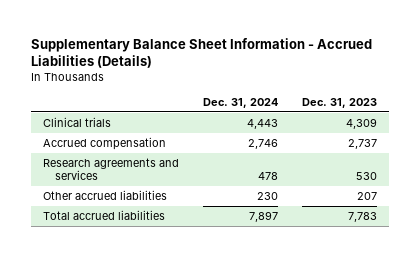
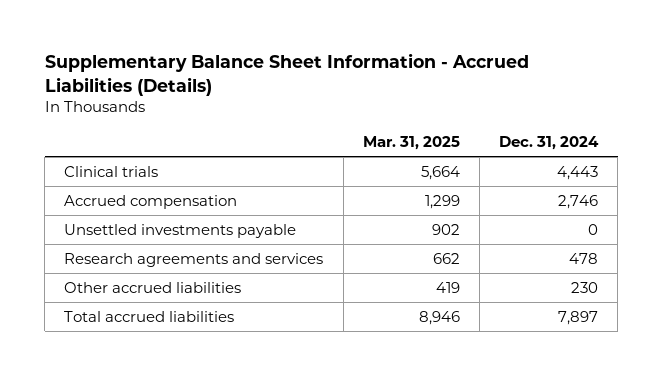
[301,98,377,109] Dec. 31, 2023 -> none
none -> [362,136,460,151] Mar. 31, 2025
none -> [64,223,297,238] Unsettled investments payable

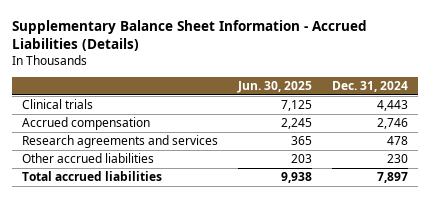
[362,136,460,151] Mar. 31, 2025 -> none
none -> [237,81,313,94] Jun. 30, 2025
[64,223,297,238] Unsettled investments payable -> none

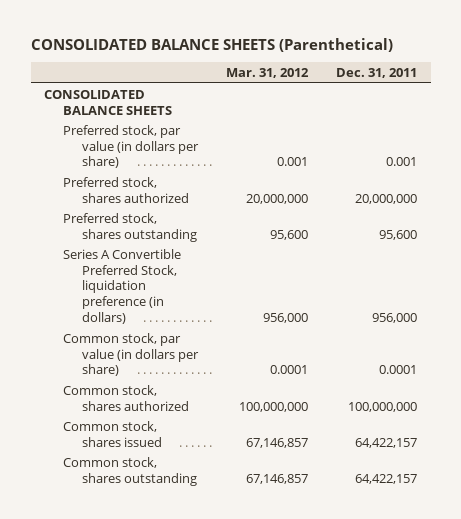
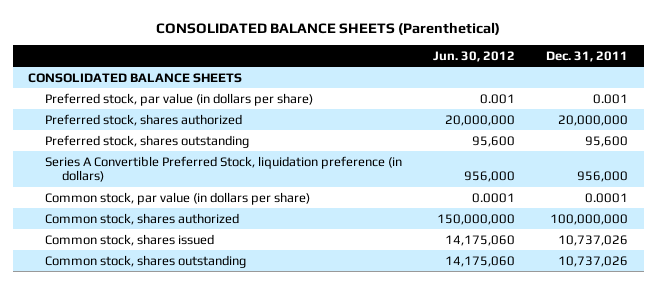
[226,68,310,79] Mar. 31, 2012 -> none
none -> [433,50,516,62] Jun. 30, 2012
[354,437,417,448] 64,422,157 -> [558,234,629,246] 10,737,026
[354,473,417,484] 64,422,157 -> [558,255,629,267] 10,737,026

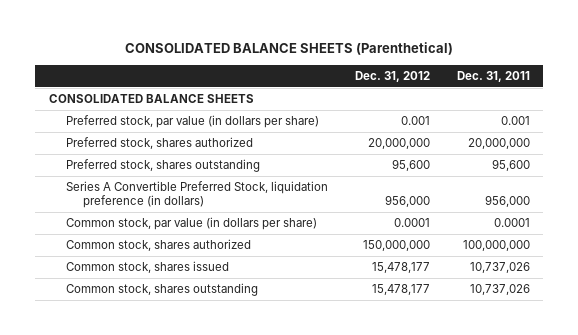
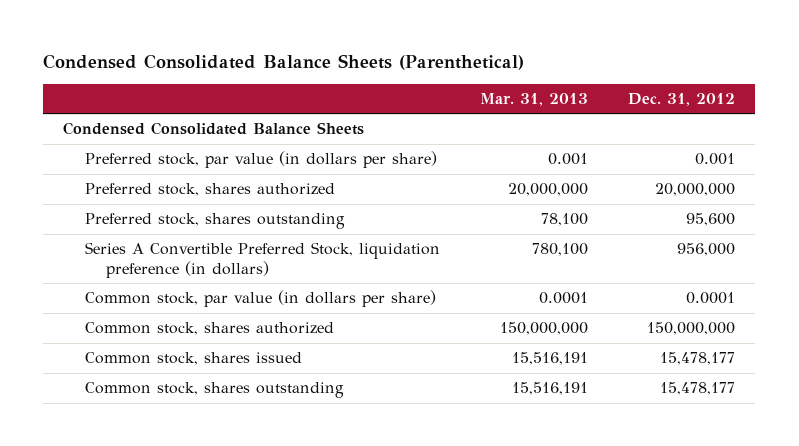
[125,42,454,56] CONSOLIDATED BALANCE SHEETS (Parenthetical) -> [43,54,525,71] Condensed Consolidated Balance Sheets (Parenthetical)
[456,70,530,82] Dec. 31, 2011 -> none
none -> [479,93,588,107] Mar. 31, 2013
[48,94,254,104] CONSOLIDATED BALANCE SHEETS -> [63,122,365,136] Condensed Consolidated Balance Sheets

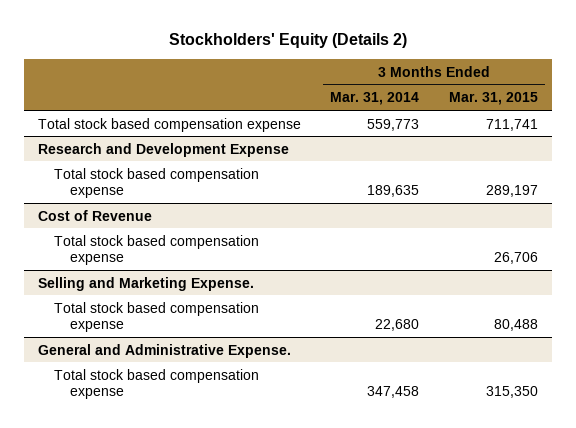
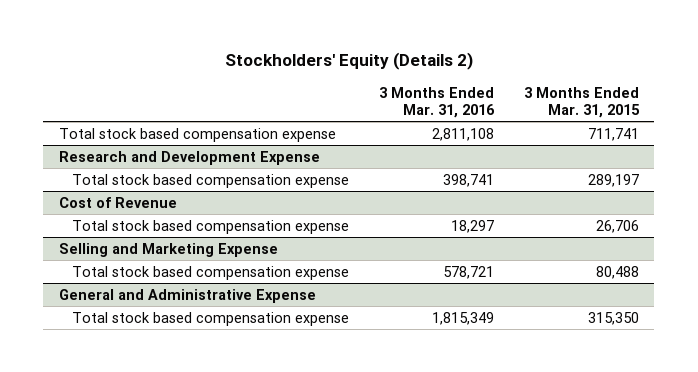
[330,92,420,106] Mar. 31, 2014 -> none
none -> [379,86,496,118] 3 Months Ended Mar. 31, 2016
[38,276,255,291] Selling and Marketing Expense. -> [58,242,278,257] Selling and Marketing Expense
[38,343,292,358] General and Administrative Expense. -> [58,288,316,303] General and Administrative Expense

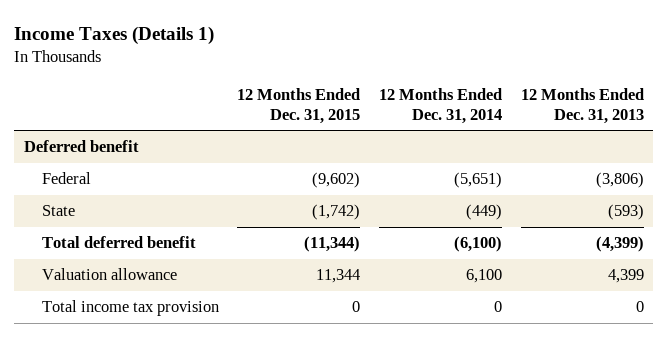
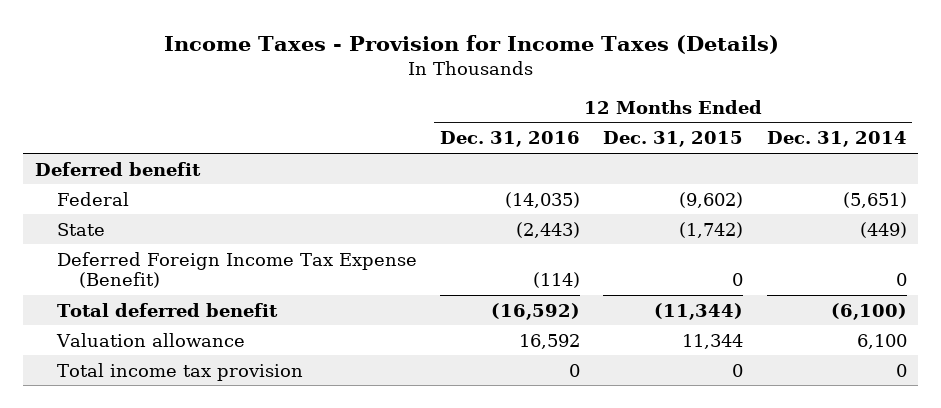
[14,25,215,45] Income Taxes (Details 1) -> [163,34,779,54] Income Taxes - Provision for Income Taxes (Details)
[520,87,644,124] 12 Months Ended Dec. 31, 2013 -> none
none -> [440,131,581,148] Dec. 31, 2016
none -> [56,251,417,289] Deferred Foreign Income Tax Expense (Benefit)

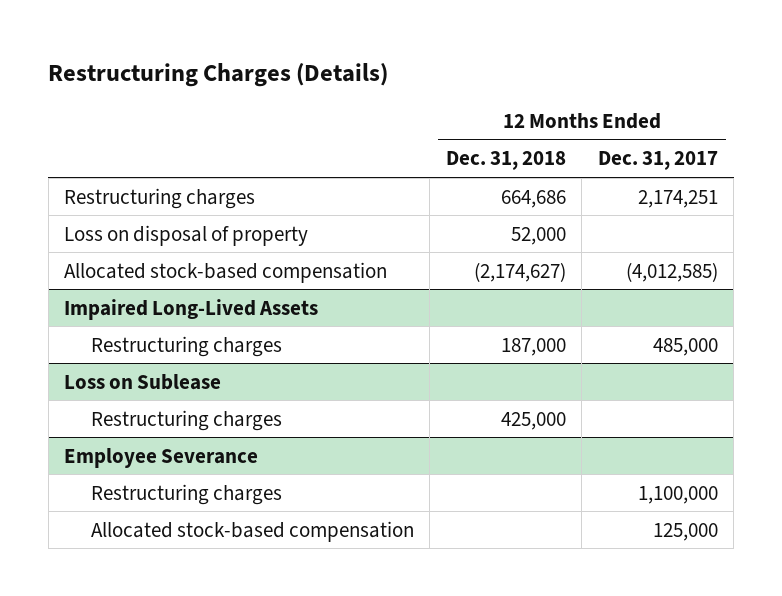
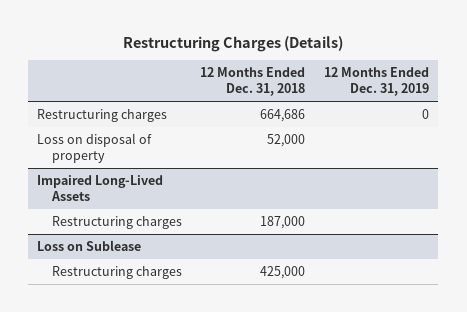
[597,151,718,171] Dec. 31, 2017 -> none
none -> [324,67,430,97] 12 Months Ended Dec. 31, 2019
[64,261,388,283] Allocated stock-based compensation -> none
[64,447,259,468] Employee Severance -> none
[90,483,282,505] Restructuring charges -> none
[90,520,414,542] Allocated stock-based compensation -> none

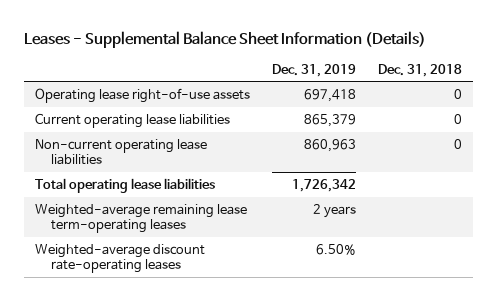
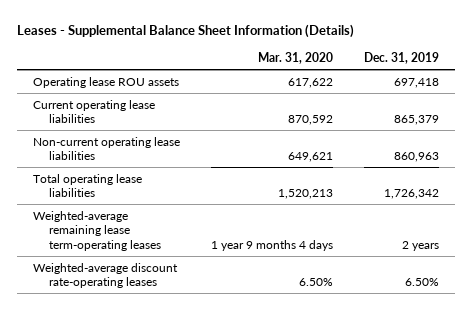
[377,63,462,77] Dec. 31, 2018 -> none
none -> [257,51,333,64] Mar. 31, 2020
[34,87,250,103] Operating lease right-of-use assets -> [32,76,179,88] Operating lease ROU assets

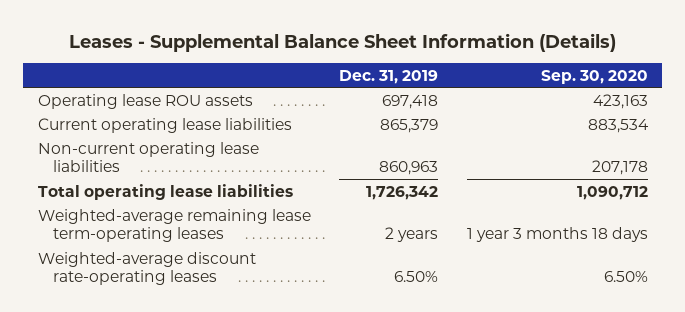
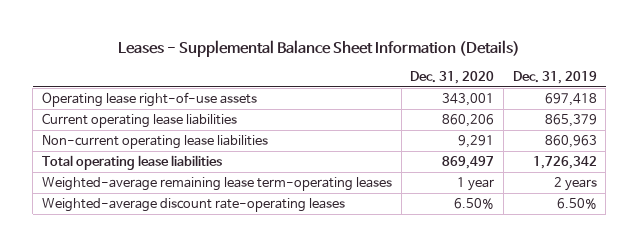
[540,69,648,84] Sep. 30, 2020 -> none
none -> [410,70,495,84] Dec. 31, 2020
[37,93,253,109] Operating lease ROU assets -> [41,92,257,108] Operating lease right-of-use assets

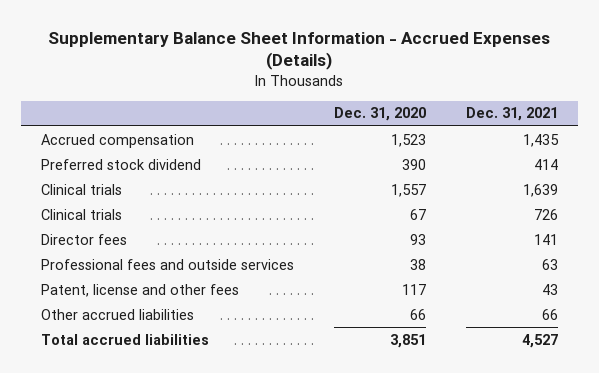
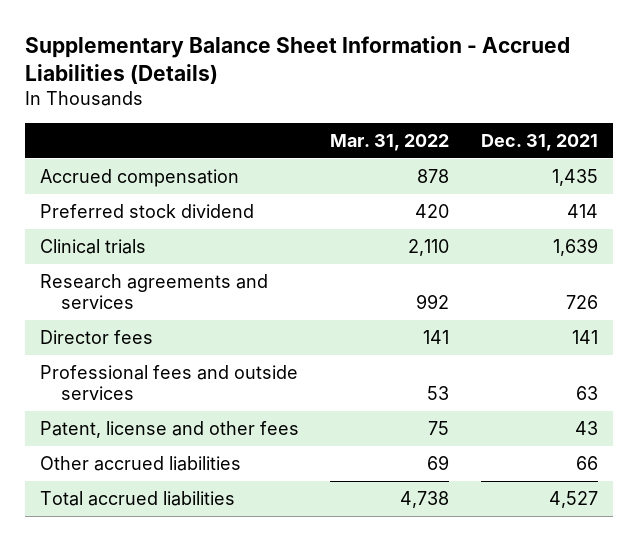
[48,31,551,71] Supplementary Balance Sheet Information - Accrued Expenses (Details) -> [24,35,570,84] Supplementary Balance Sheet Information - Accrued Liabilities (Details)
[333,107,426,122] Dec. 31, 2020 -> none
none -> [330,133,450,151] Mar. 31, 2022
[40,208,122,220] Clinical trials -> [40,273,269,309] Research agreements and services

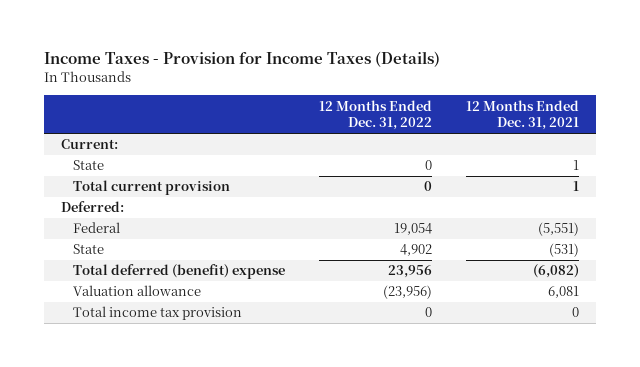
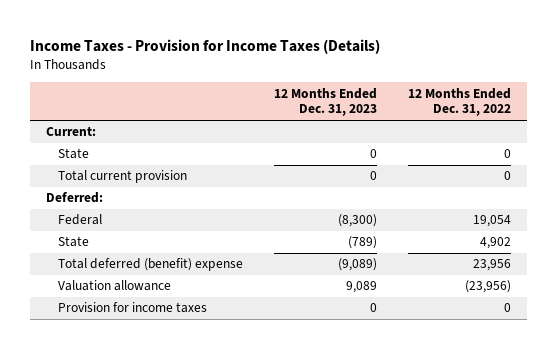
[466,99,580,131] 12 Months Ended Dec. 31, 2021 -> none
none -> [274,87,378,117] 12 Months Ended Dec. 31, 2023
[72,306,242,321] Total income tax provision -> [58,302,208,314] Provision for income taxes

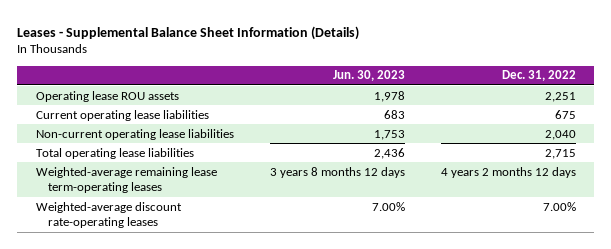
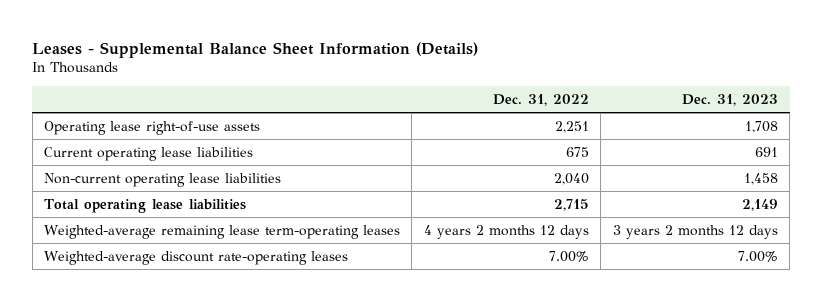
[332,70,405,82] Jun. 30, 2023 -> none
none -> [681,93,778,106] Dec. 31, 2023
[35,90,179,102] Operating lease ROU assets -> [44,120,261,135] Operating lease right-of-use assets

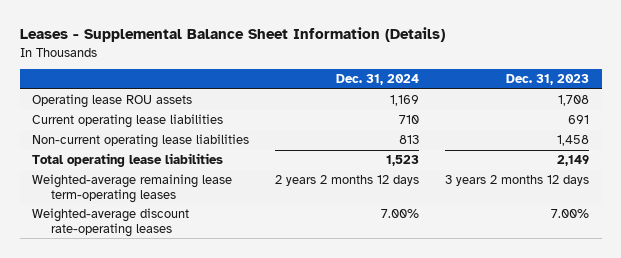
[492,93,589,106] Dec. 31, 2022 -> none
none -> [336,74,420,86] Dec. 31, 2024
[44,120,261,135] Operating lease right-of-use assets -> [32,94,193,109] Operating lease ROU assets

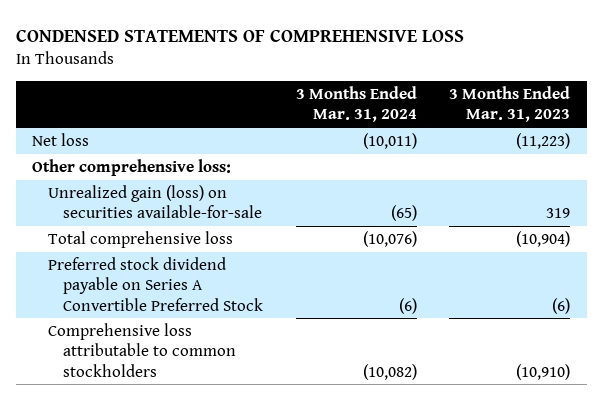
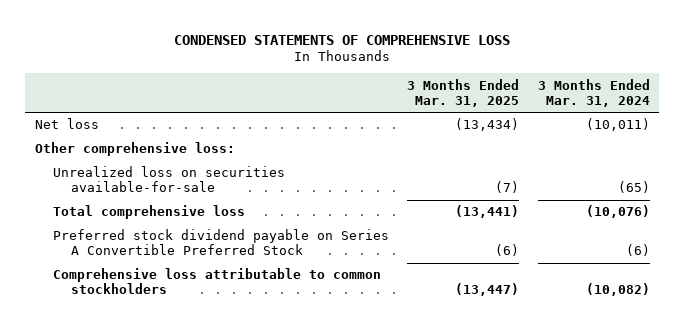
[449,86,571,123] 3 Months Ended Mar. 31, 2023 -> none
none -> [407,78,520,107] 3 Months Ended Mar. 31, 2025
[47,184,263,219] Unrealized gain (loss) on securities available-for-sale -> [52,166,285,193] Unrealized loss on securities available-for-sale

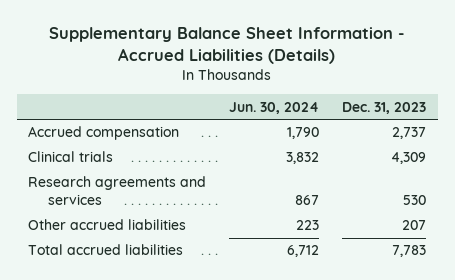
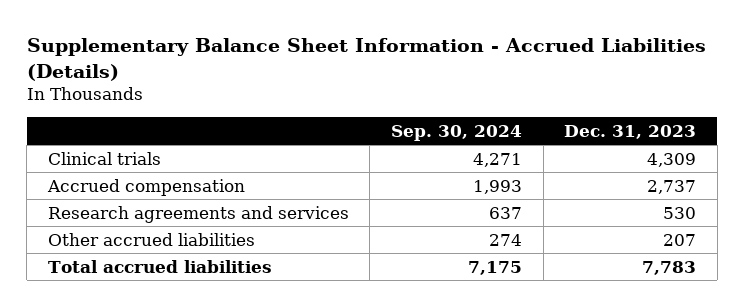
[229,101,320,114] Jun. 30, 2024 -> none
none -> [390,124,522,141] Sep. 30, 2024
[28,126,180,141] Accrued compensation -> [46,178,245,196] Accrued compensation

